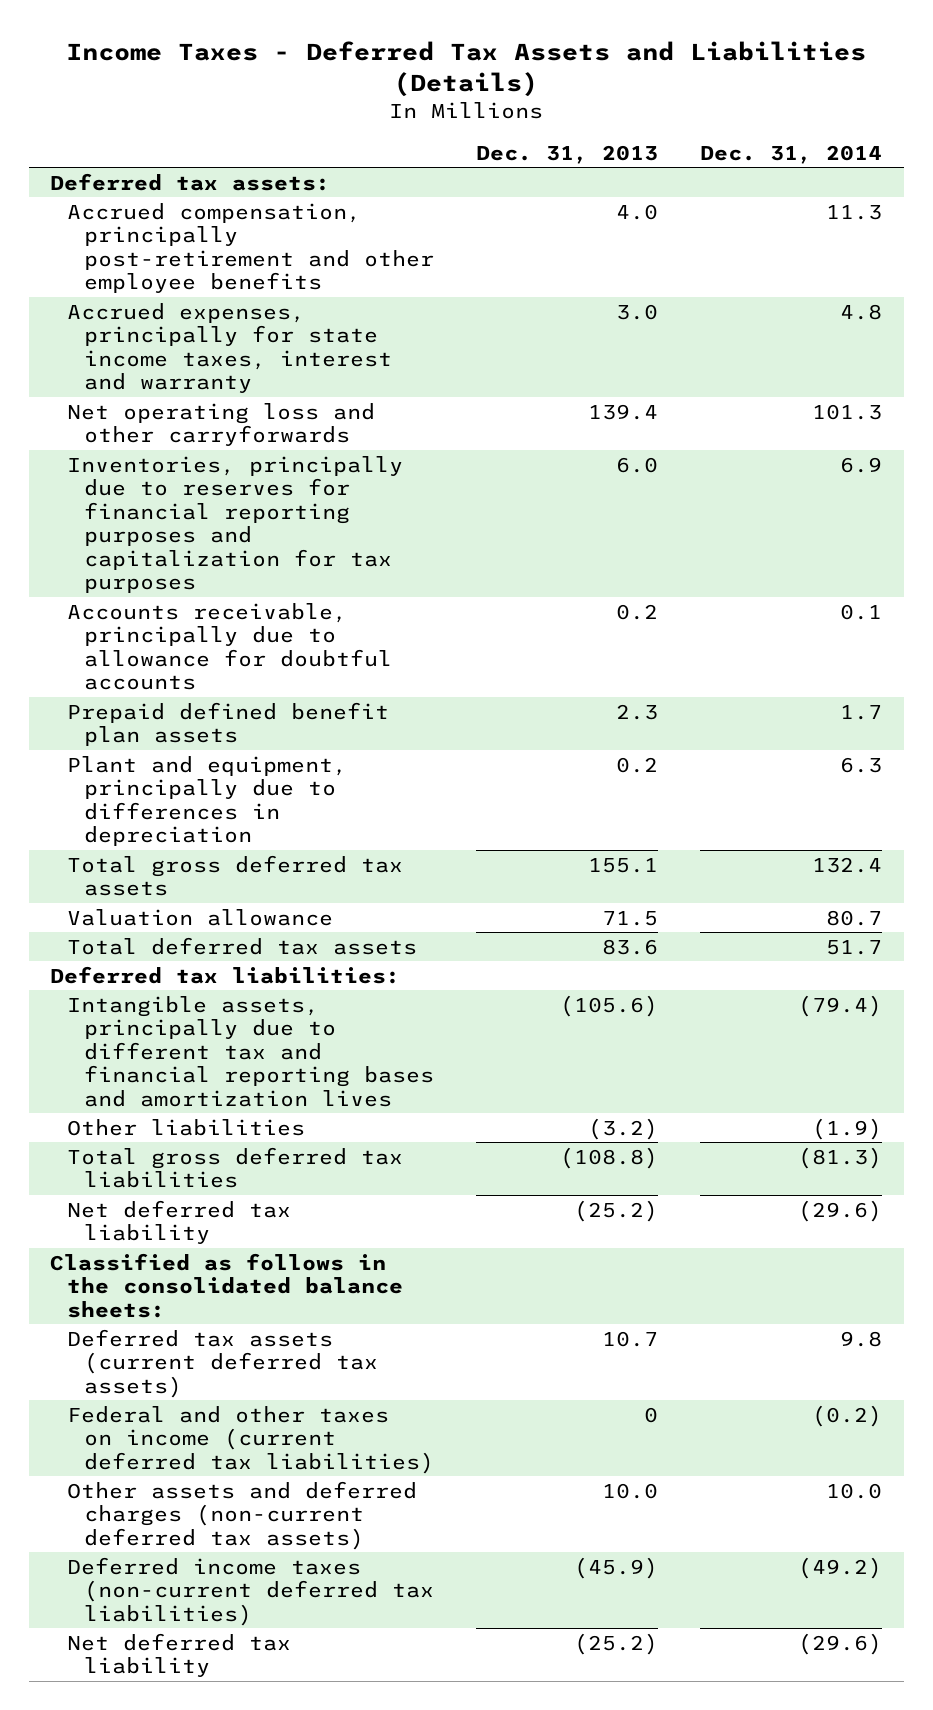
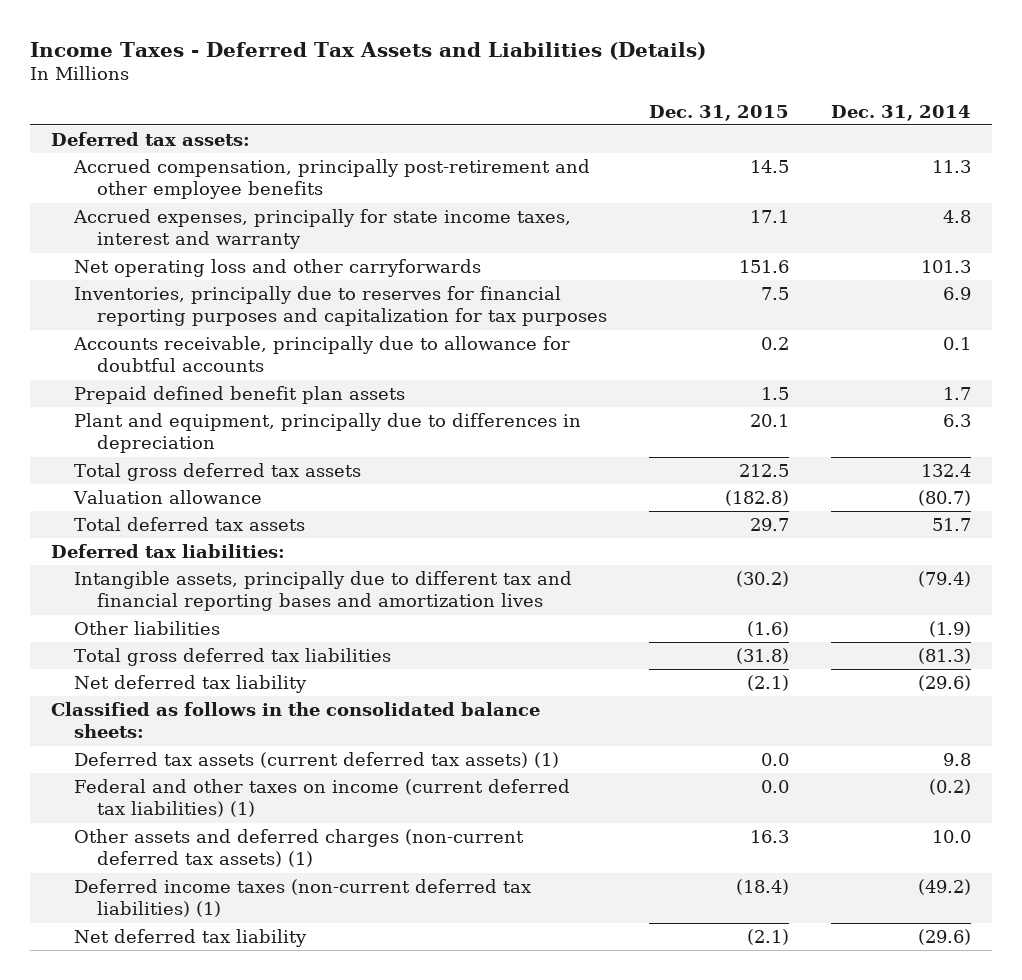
[476,144,659,164] Dec. 31, 2013 -> none
none -> [649,104,790,121] Dec. 31, 2015
[826,909,883,926] 80.7 -> [918,490,972,507] (80.7)
[67,1328,378,1398] Deferred tax assets (current deferred tax assets) -> [74,752,560,769] Deferred tax assets (current deferred tax assets) (1)
[67,1405,434,1474] Federal and other taxes on income (current deferred tax liabilities) -> [74,779,571,818] Federal and other taxes on income (current deferred tax liabilities) (1)
[67,1480,418,1550] Other assets and deferred charges (non-current deferred tax assets) -> [74,829,525,868] Other assets and deferred charges (non-current deferred tax assets) (1)
[67,1556,434,1626] Deferred income taxes (non-current deferred tax liabilities) -> [74,879,532,918] Deferred income taxes (non-current deferred tax liabilities) (1)

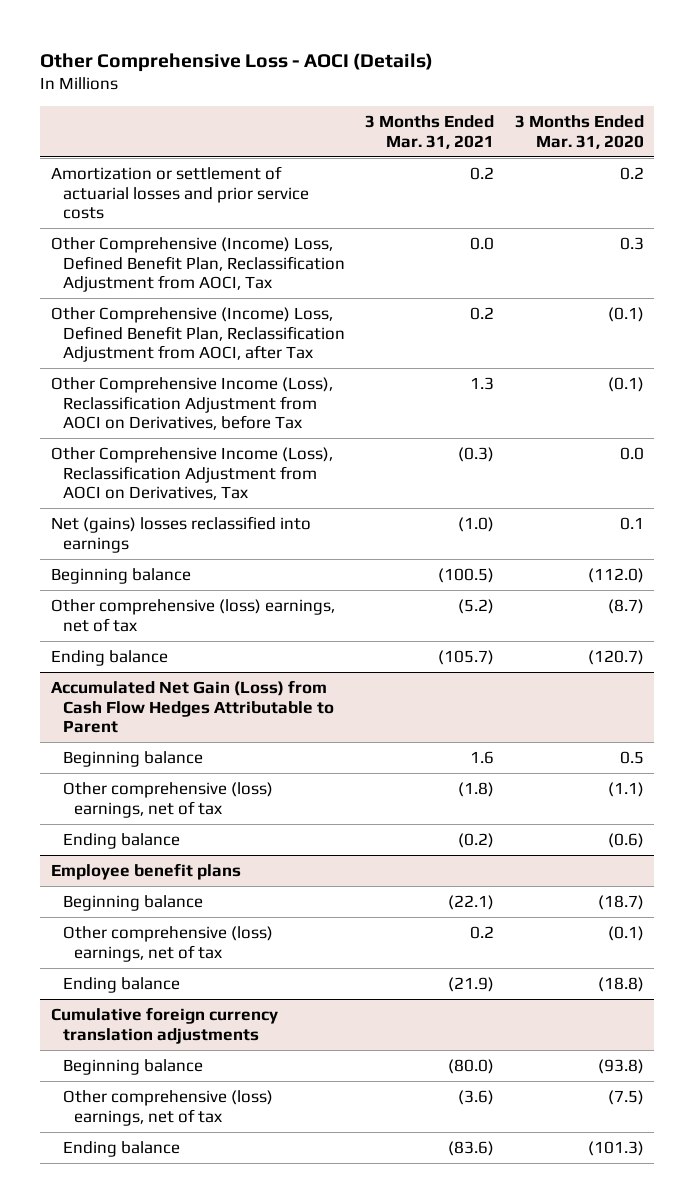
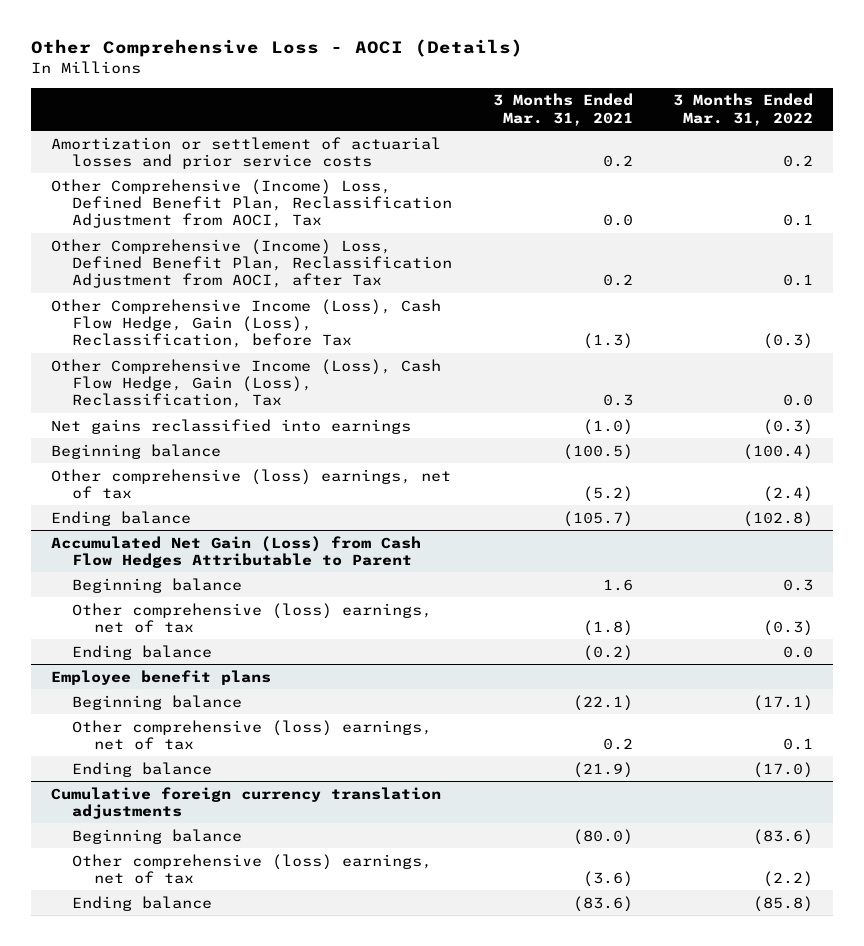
[515,115,645,150] 3 Months Ended Mar. 31, 2020 -> none
none -> [672,93,813,126] 3 Months Ended Mar. 31, 2022
[50,376,333,431] Other Comprehensive Income (Loss), Reclassification Adjustment from AOCI on Derivatives, before Tax -> none
[50,446,333,501] Other Comprehensive Income (Loss), Reclassification Adjustment from AOCI on Derivatives, Tax -> none
none -> [50,298,441,349] Other Comprehensive Income (Loss), Cash Flow Hedge, Gain (Loss), Reclassification, before Tax
none -> [50,358,441,409] Other Comprehensive Income (Loss), Cash Flow Hedge, Gain (Loss), Reclassification, Tax
[50,515,311,553] Net (gains) losses reclassified into earnings -> [50,418,411,434] Net gains reclassified into earnings

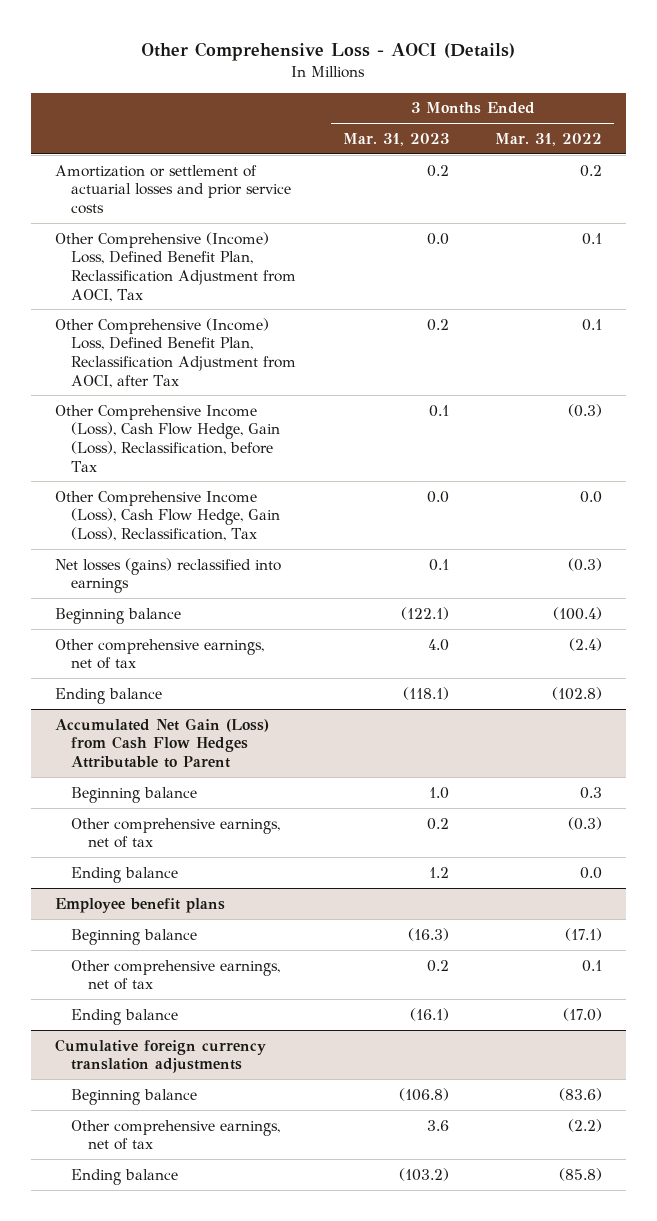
[492,93,633,126] 3 Months Ended Mar. 31, 2021 -> none
none -> [342,132,449,146] Mar. 31, 2023
[50,418,411,434] Net gains reclassified into earnings -> [54,557,281,594] Net losses (gains) reclassified into earnings
[50,468,451,500] Other comprehensive (loss) earnings, net of tax -> [54,638,264,670] Other comprehensive earnings, net of tax
[72,602,433,634] Other comprehensive (loss) earnings, net of tax -> [71,817,281,849] Other comprehensive earnings, net of tax
[72,719,433,751] Other comprehensive (loss) earnings, net of tax -> [71,959,281,991] Other comprehensive earnings, net of tax
[72,853,433,885] Other comprehensive (loss) earnings, net of tax -> [71,1119,281,1151] Other comprehensive earnings, net of tax

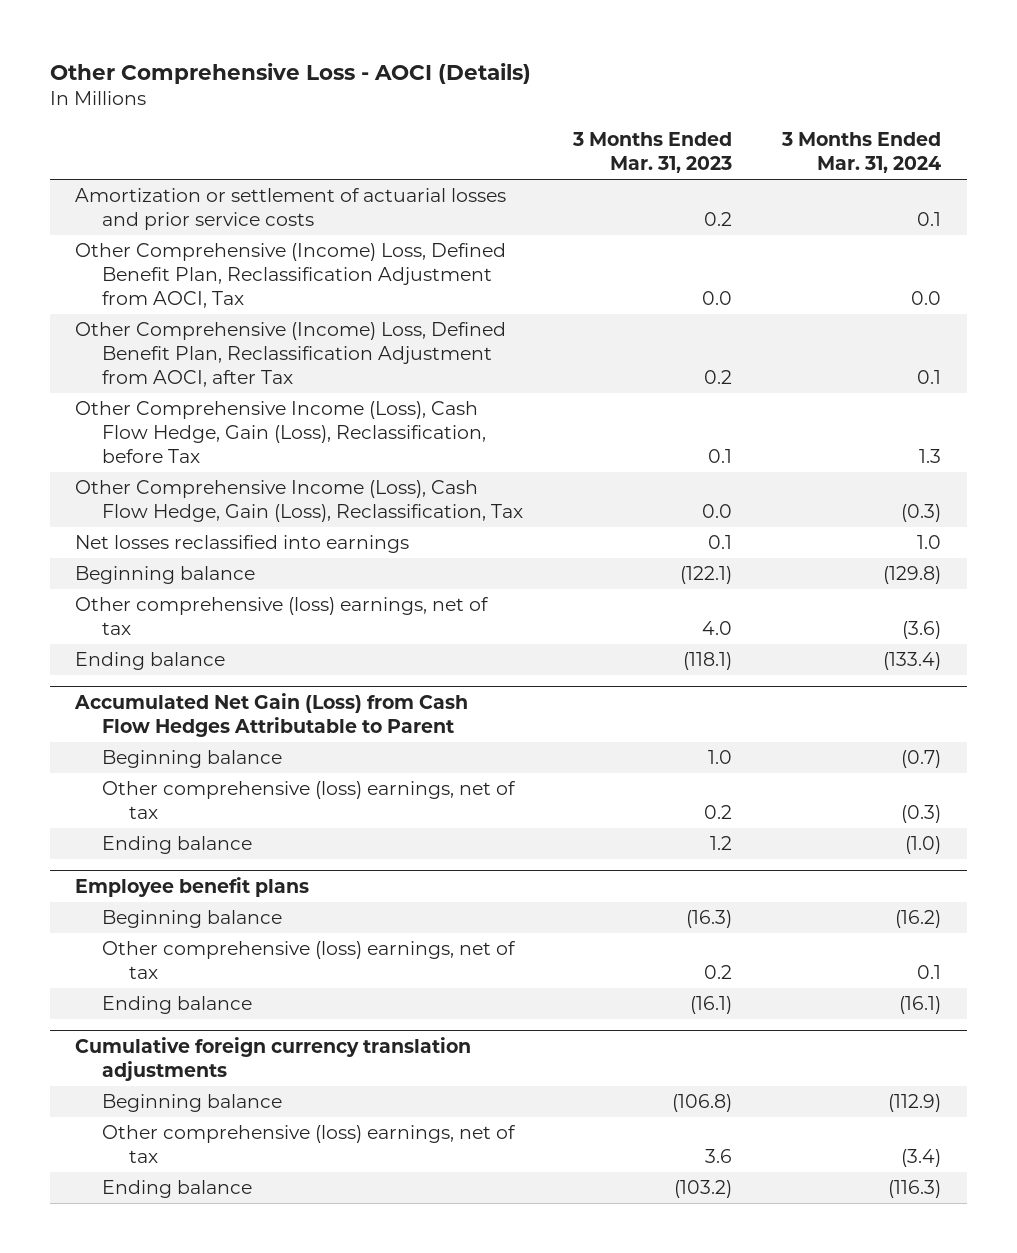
[495,132,603,146] Mar. 31, 2022 -> none
none -> [781,132,942,174] 3 Months Ended Mar. 31, 2024
[54,557,281,594] Net losses (gains) reclassified into earnings -> [75,535,410,554] Net losses reclassified into earnings
[54,638,264,670] Other comprehensive earnings, net of tax -> [75,597,490,636] Other comprehensive (loss) earnings, net of tax
[71,817,281,849] Other comprehensive earnings, net of tax -> [102,781,517,820] Other comprehensive (loss) earnings, net of tax
[71,959,281,991] Other comprehensive earnings, net of tax -> [102,941,517,980] Other comprehensive (loss) earnings, net of tax
[71,1119,281,1151] Other comprehensive earnings, net of tax -> [102,1125,517,1164] Other comprehensive (loss) earnings, net of tax

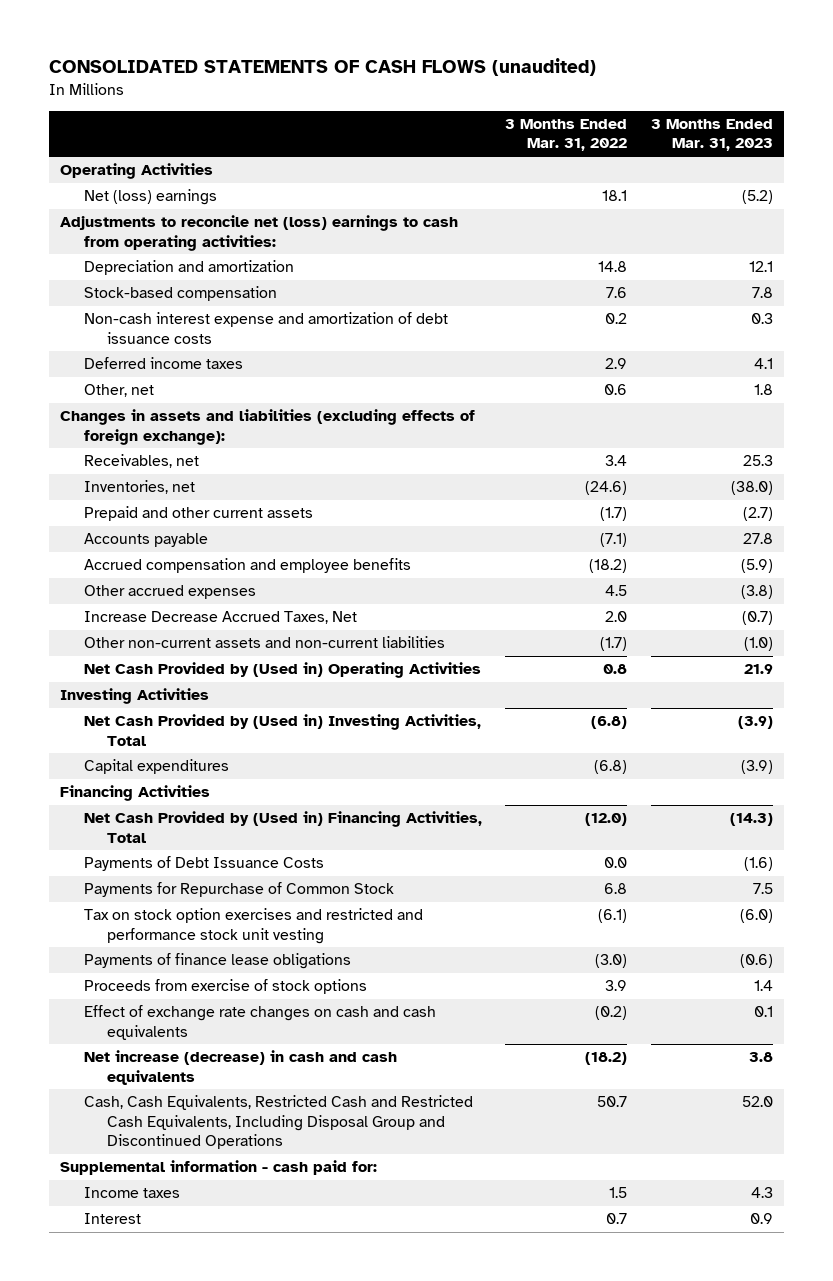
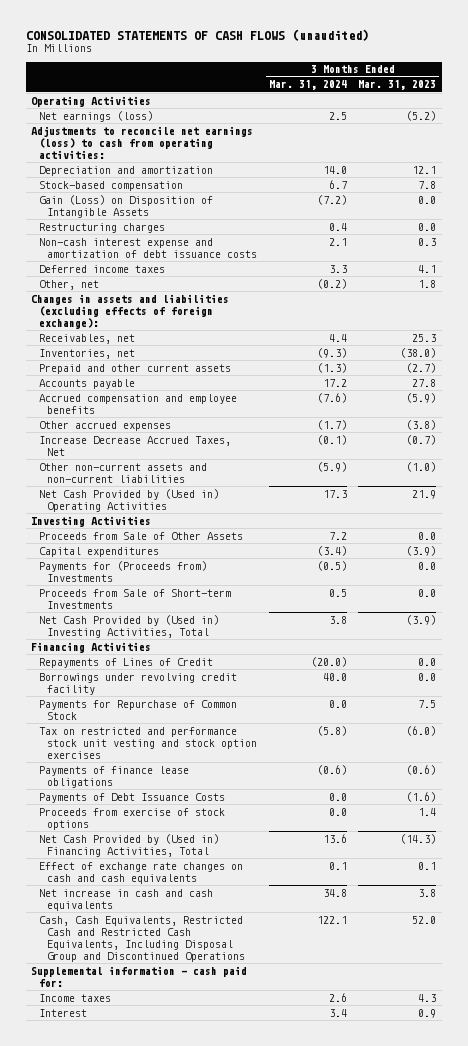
[505,119,628,152] 3 Months Ended Mar. 31, 2022 -> none
none -> [268,80,347,91] Mar. 31, 2024
[83,189,217,206] Net (loss) earnings -> [39,110,154,122] Net earnings (loss)
[60,215,459,251] Adjustments to reconcile net (loss) earnings to cash from operating activities: -> [31,125,254,159] Adjustments to reconcile net earnings (loss) to cash from operating activities:
none -> [39,194,214,218] Gain (Loss) on Disposition of Intangible Assets
none -> [39,222,166,233] Restructuring charges
none -> [39,531,244,540] Proceeds from Sale of Other Assets
none -> [39,560,208,582] Payments for (Proceeds from) Investments
none -> [39,588,232,609] Proceeds from Sale of Short-term Investments
[83,714,481,746] Net Cash Provided by (Used in) Investing Activities, Total -> [39,614,220,638] Net Cash Provided by (Used in) Investing Activities, Total
none -> [39,657,214,668] Repayments of Lines of Credit
none -> [39,672,238,695] Borrowings under revolving credit facility
[83,908,423,944] Tax on stock option exercises and restricted and performance stock unit vesting -> [39,726,258,759] Tax on restricted and performance stock unit vesting and stock option exercises
[83,856,324,872] Payments of Debt Issuance Costs -> [39,792,226,803] Payments of Debt Issuance Costs
[83,811,482,843] Net Cash Provided by (Used in) Financing Activities, Total -> [39,833,220,857] Net Cash Provided by (Used in) Financing Activities, Total
[83,1050,397,1085] Net increase (decrease) in cash and cash equivalents -> [39,888,214,911] Net increase in cash and cash equivalents

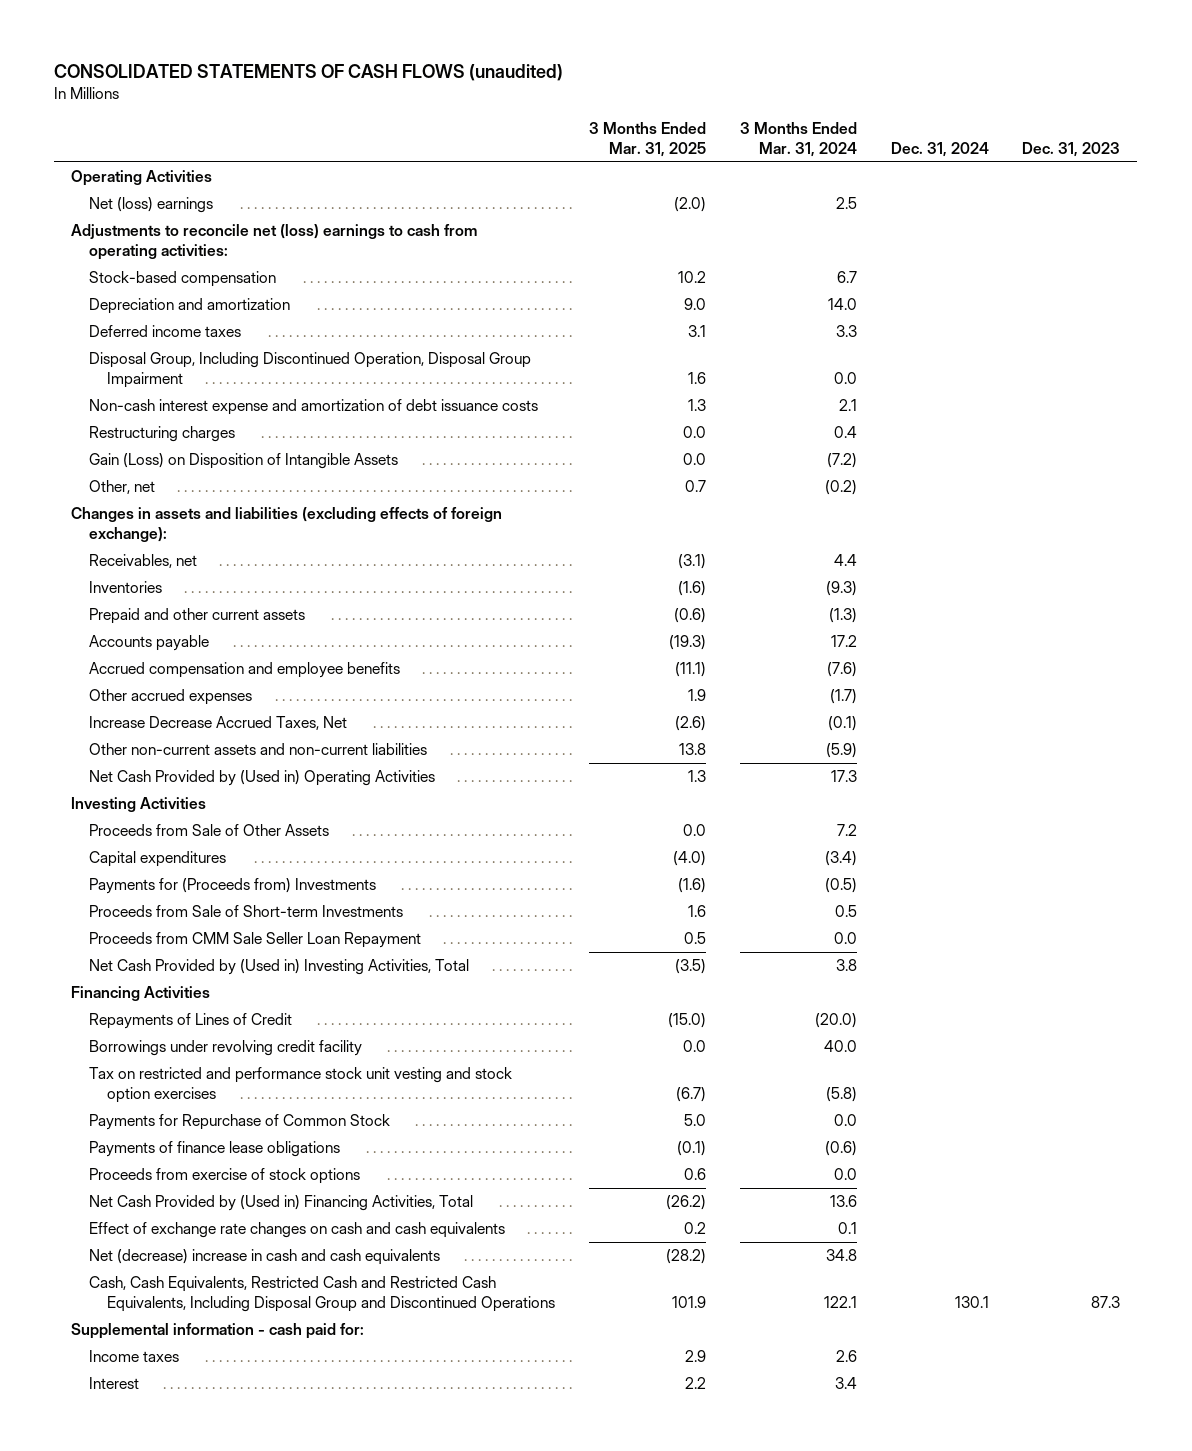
[358,80,437,91] Mar. 31, 2023 -> none
none -> [588,121,706,157] 3 Months Ended Mar. 31, 2025
none -> [890,141,989,157] Dec. 31, 2024
none -> [1022,141,1121,157] Dec. 31, 2023
[39,110,154,122] Net earnings (loss) -> [88,197,213,214] Net (loss) earnings
[31,125,254,159] Adjustments to reconcile net earnings (loss) to cash from operating activities: -> [71,224,478,261] Adjustments to reconcile net (loss) earnings to cash from operating activities:
[39,165,214,176] Depreciation and amortization -> [88,298,290,315] Depreciation and amortization
none -> [88,352,531,389] Disposal Group, Including Discontinued Operation, Disposal Group Impairment
[39,237,258,258] Non-cash interest expense and amortization of debt issuance costs -> [88,399,538,416] Non-cash interest expense and amortization of debt issuance costs
[39,222,166,233] Restructuring charges -> [88,426,235,443] Restructuring charges
[39,194,214,218] Gain (Loss) on Disposition of Intangible Assets -> [88,453,398,470] Gain (Loss) on Disposition of Intangible Assets
[39,348,136,359] Inventories, net -> [88,581,162,594] Inventories
none -> [88,932,421,949] Proceeds from CMM Sale Seller Loan Repayment
[39,699,238,720] Payments for Repurchase of Common Stock -> [88,1114,390,1131] Payments for Repurchase of Common Stock
[39,792,226,803] Payments of Debt Issuance Costs -> none
[39,888,214,911] Net increase in cash and cash equivalents -> [88,1249,440,1266] Net (decrease) increase in cash and cash equivalents

